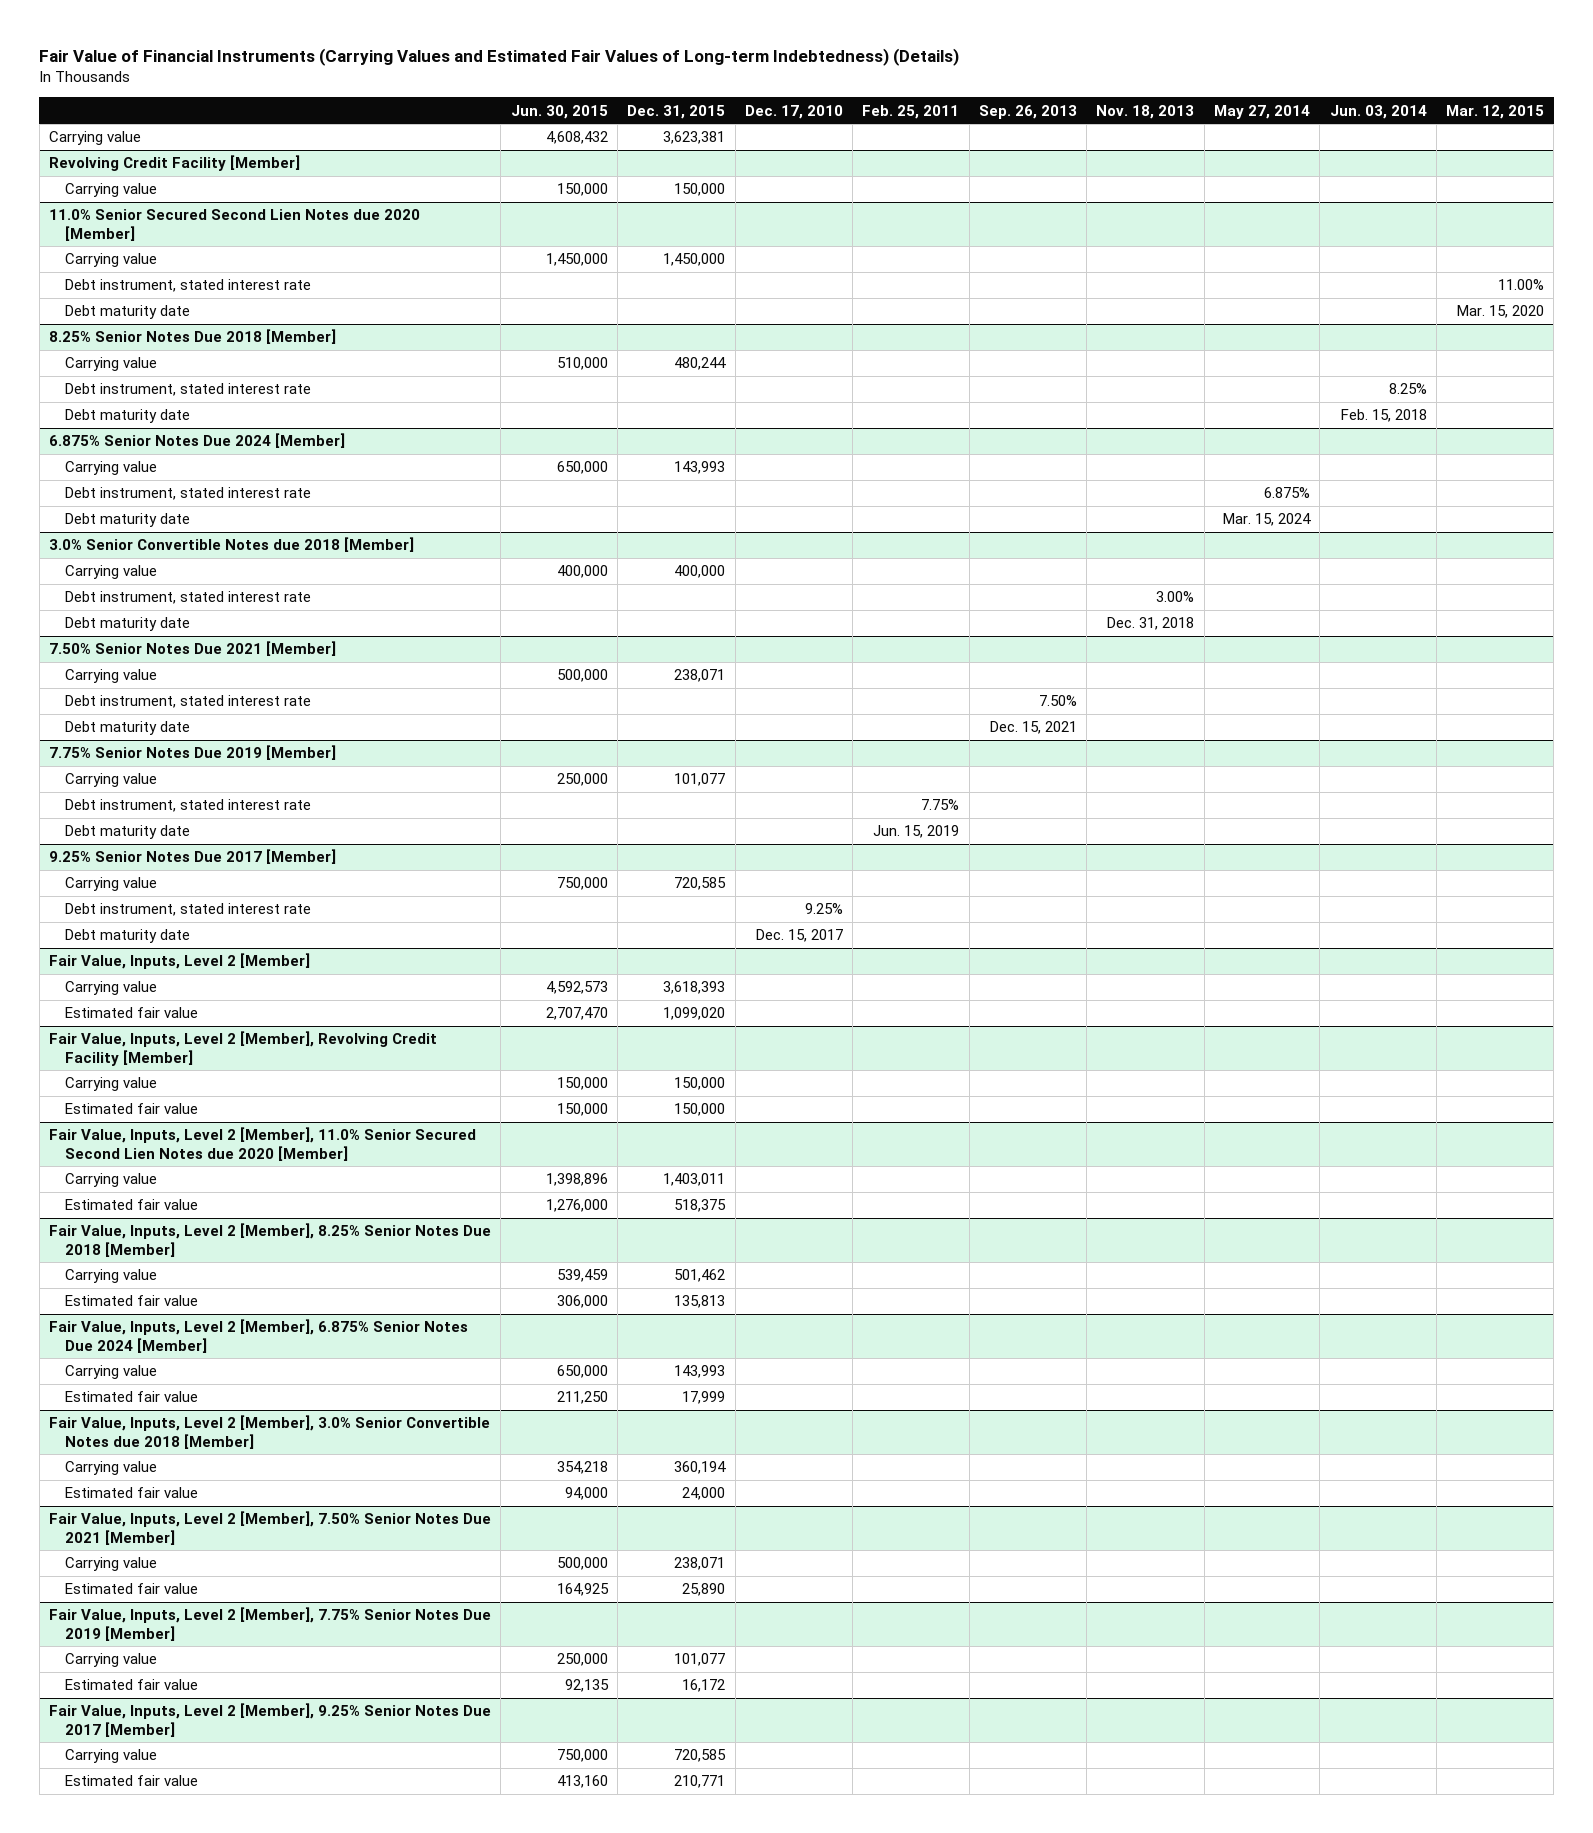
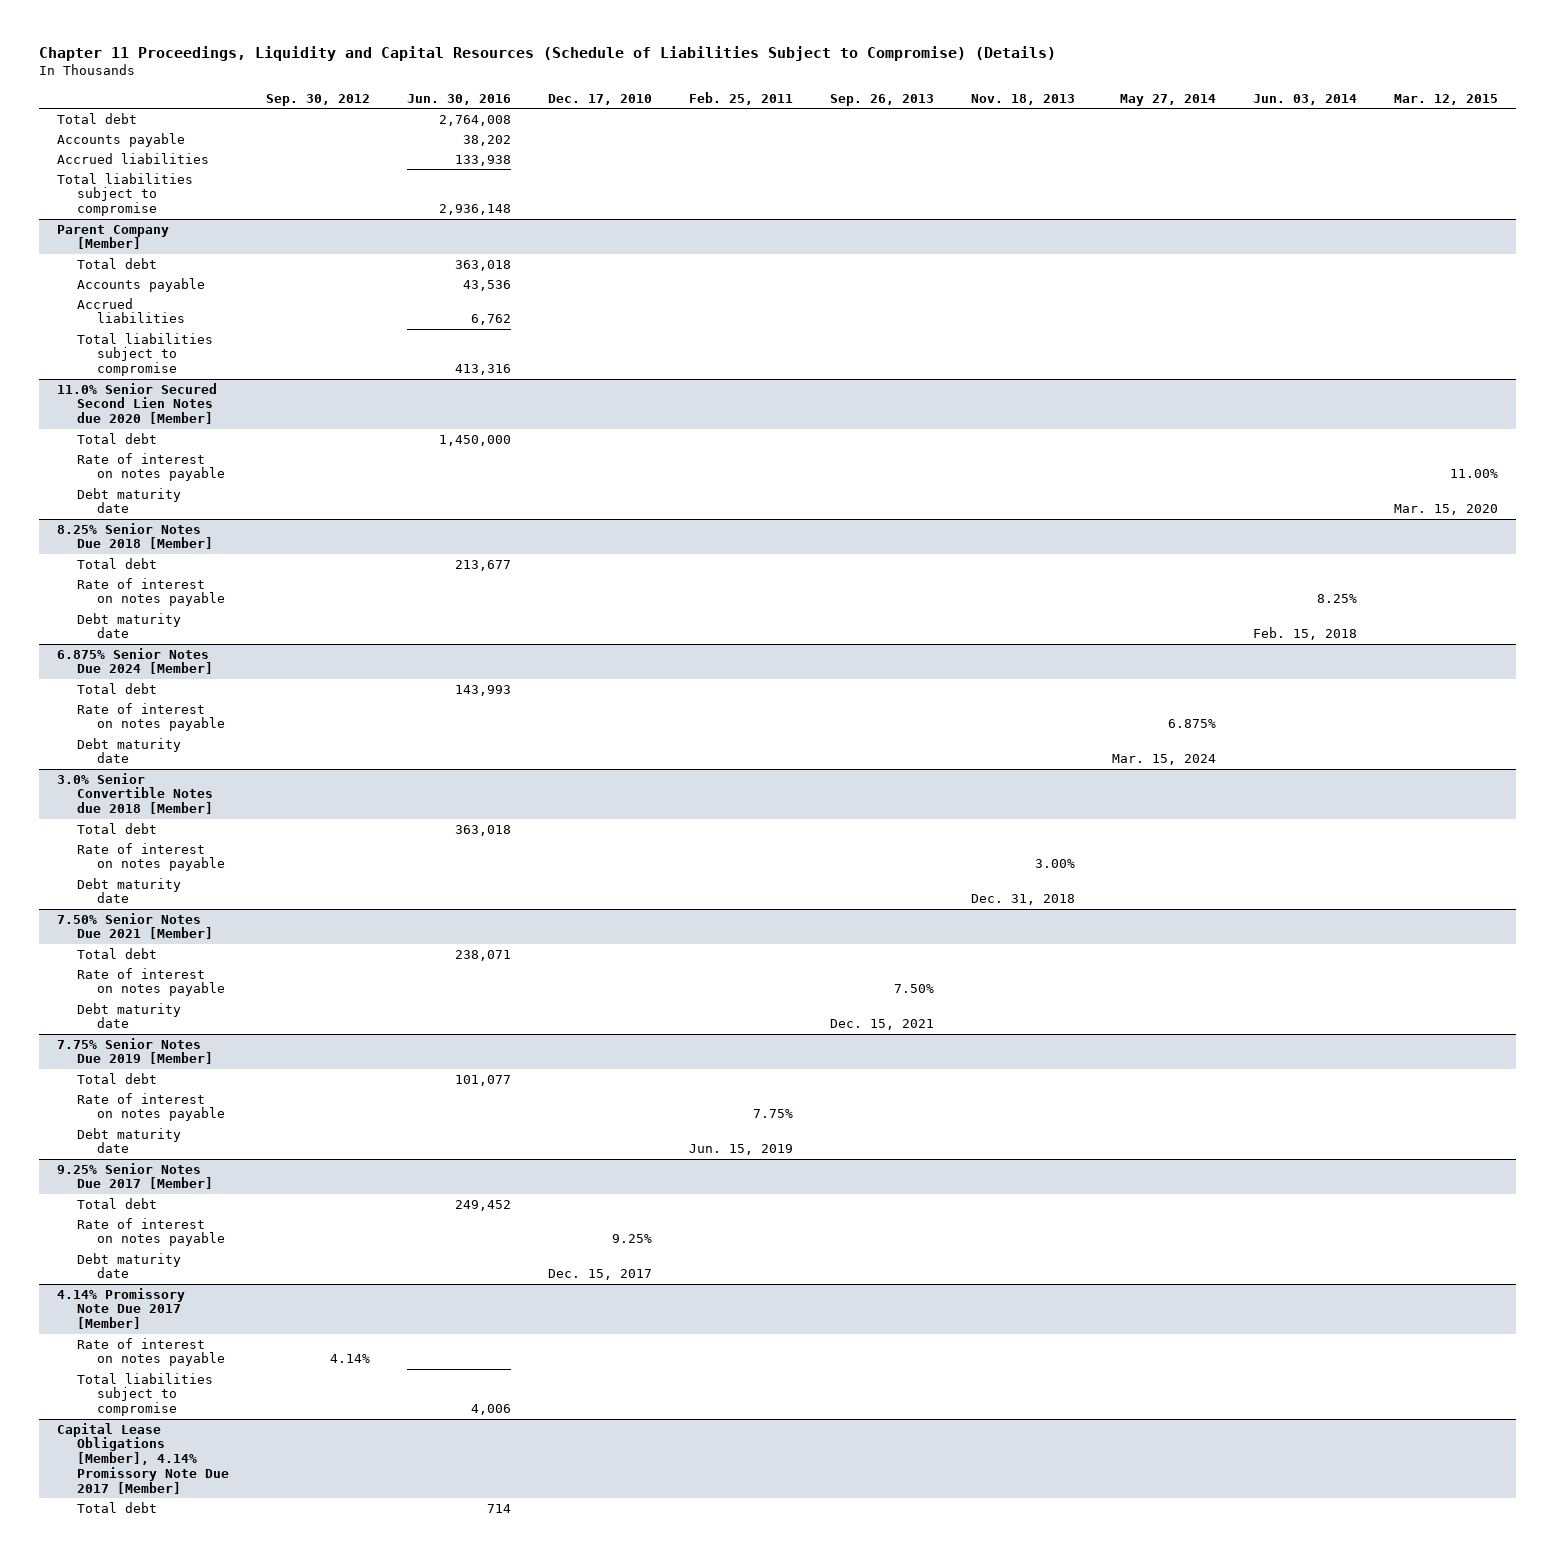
[39,48,960,67] Fair Value of Financial Instruments (Carrying Values and Estimated Fair Values of Long-term Indebtedness) (Details) -> [38,46,1056,62] Chapter 11 Proceedings, Liquidity and Capital Resources (Schedule of Liabilities Subject to Compromise) (Details)
[510,104,608,119] Jun. 30, 2015 -> none
[627,104,726,119] Dec. 31, 2015 -> none
none -> [265,93,370,106] Sep. 30, 2012
none -> [406,93,511,105] Jun. 30, 2016
[49,131,142,146] Carrying value -> none
[49,155,301,172] Revolving Credit Facility [Member] -> none
[65,183,158,198] Carrying value -> none
none -> [57,112,138,124] Total debt
none -> [57,132,186,147] Accounts payable
none -> [57,152,210,164] Accrued liabilities
none -> [57,172,194,217] Total liabilities subject to compromise
none -> [57,224,170,250] Parent Company [Member]
none -> [76,257,157,269] Total debt
none -> [76,277,205,292] Accounts payable
none -> [76,297,185,324] Accrued liabilities
none -> [76,332,213,377] Total liabilities subject to compromise
[65,253,158,268] Carrying value -> none
none -> [76,432,157,444] Total debt
[65,279,312,293] Debt instrument, stated interest rate -> [76,452,225,482] Rate of interest on notes payable
[65,357,158,372] Carrying value -> none
none -> [76,557,157,569] Total debt
[65,383,312,397] Debt instrument, stated interest rate -> [76,577,225,607] Rate of interest on notes payable
[65,461,158,476] Carrying value -> none
none -> [76,682,157,694] Total debt
[65,487,312,501] Debt instrument, stated interest rate -> [76,702,225,732] Rate of interest on notes payable
[65,565,158,580] Carrying value -> none
none -> [76,822,157,834] Total debt
[65,591,312,605] Debt instrument, stated interest rate -> [76,842,225,872] Rate of interest on notes payable
[65,669,158,684] Carrying value -> none
none -> [76,947,157,959] Total debt
[65,695,312,709] Debt instrument, stated interest rate -> [76,967,225,997] Rate of interest on notes payable
[65,773,158,788] Carrying value -> none
none -> [76,1072,157,1084] Total debt
[65,799,312,813] Debt instrument, stated interest rate -> [76,1092,225,1122] Rate of interest on notes payable
[65,877,158,892] Carrying value -> none
none -> [76,1197,157,1209] Total debt
[65,903,312,917] Debt instrument, stated interest rate -> [76,1217,225,1247] Rate of interest on notes payable
[49,953,311,970] Fair Value, Inputs, Level 2 [Member] -> none
[65,981,158,996] Carrying value -> none
[65,1007,199,1019] Estimated fair value -> none
[49,1031,438,1066] Fair Value, Inputs, Level 2 [Member], Revolving Credit Facility [Member] -> none
[65,1077,158,1092] Carrying value -> none
[65,1103,199,1115] Estimated fair value -> none
[49,1127,477,1161] Fair Value, Inputs, Level 2 [Member], 11.0% Senior Secured Second Lien Notes due 2020 [Member] -> none
[65,1173,158,1188] Carrying value -> none
[65,1199,199,1211] Estimated fair value -> none
[49,1223,492,1257] Fair Value, Inputs, Level 2 [Member], 8.25% Senior Notes Due 2018 [Member] -> none
[65,1269,158,1284] Carrying value -> none
[65,1295,199,1307] Estimated fair value -> none
[49,1319,469,1353] Fair Value, Inputs, Level 2 [Member], 6.875% Senior Notes Due 2024 [Member] -> none
[65,1365,158,1380] Carrying value -> none
[65,1391,199,1403] Estimated fair value -> none
[49,1415,491,1449] Fair Value, Inputs, Level 2 [Member], 3.0% Senior Convertible Notes due 2018 [Member] -> none
[65,1461,158,1476] Carrying value -> none
[65,1487,199,1499] Estimated fair value -> none
[49,1511,492,1545] Fair Value, Inputs, Level 2 [Member], 7.50% Senior Notes Due 2021 [Member] -> none
[65,1557,158,1572] Carrying value -> none
[65,1583,199,1595] Estimated fair value -> none
[49,1607,492,1641] Fair Value, Inputs, Level 2 [Member], 7.75% Senior Notes Due 2019 [Member] -> none
[65,1653,158,1668] Carrying value -> none
[65,1679,199,1691] Estimated fair value -> none
[49,1703,492,1737] Fair Value, Inputs, Level 2 [Member], 9.25% Senior Notes Due 2017 [Member] -> none
[65,1749,158,1764] Carrying value -> none
[65,1775,199,1787] Estimated fair value -> none
none -> [57,1287,186,1330] 4.14% Promissory Note Due 2017 [Member]
none -> [76,1337,225,1367] Rate of interest on notes payable
none -> [76,1372,213,1417] Total liabilities subject to compromise
none -> [57,1422,229,1494] Capital Lease Obligations [Member], 4.14% Promissory Note Due 2017 [Member]
none -> [76,1501,157,1513] Total debt

